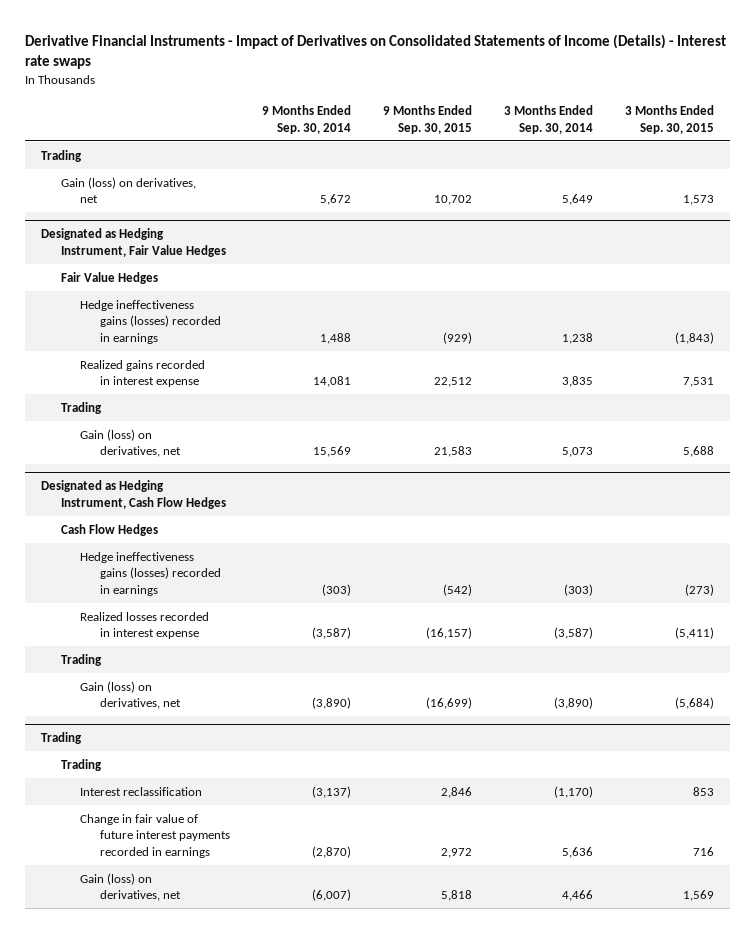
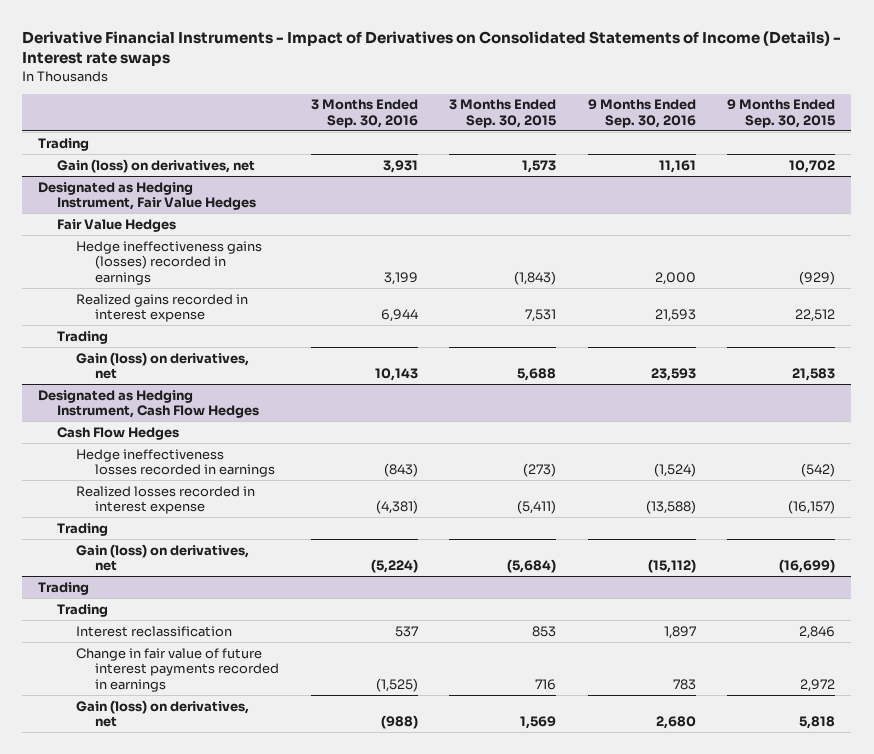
[261,104,351,134] 9 Months Ended Sep. 30, 2014 -> none
[504,104,594,134] 3 Months Ended Sep. 30, 2014 -> none
none -> [310,99,418,128] 3 Months Ended Sep. 30, 2016
none -> [587,99,696,128] 9 Months Ended Sep. 30, 2016
[80,551,221,597] Hedge ineffectiveness gains (losses) recorded in earnings -> [76,448,276,478] Hedge ineffectiveness losses recorded in earnings

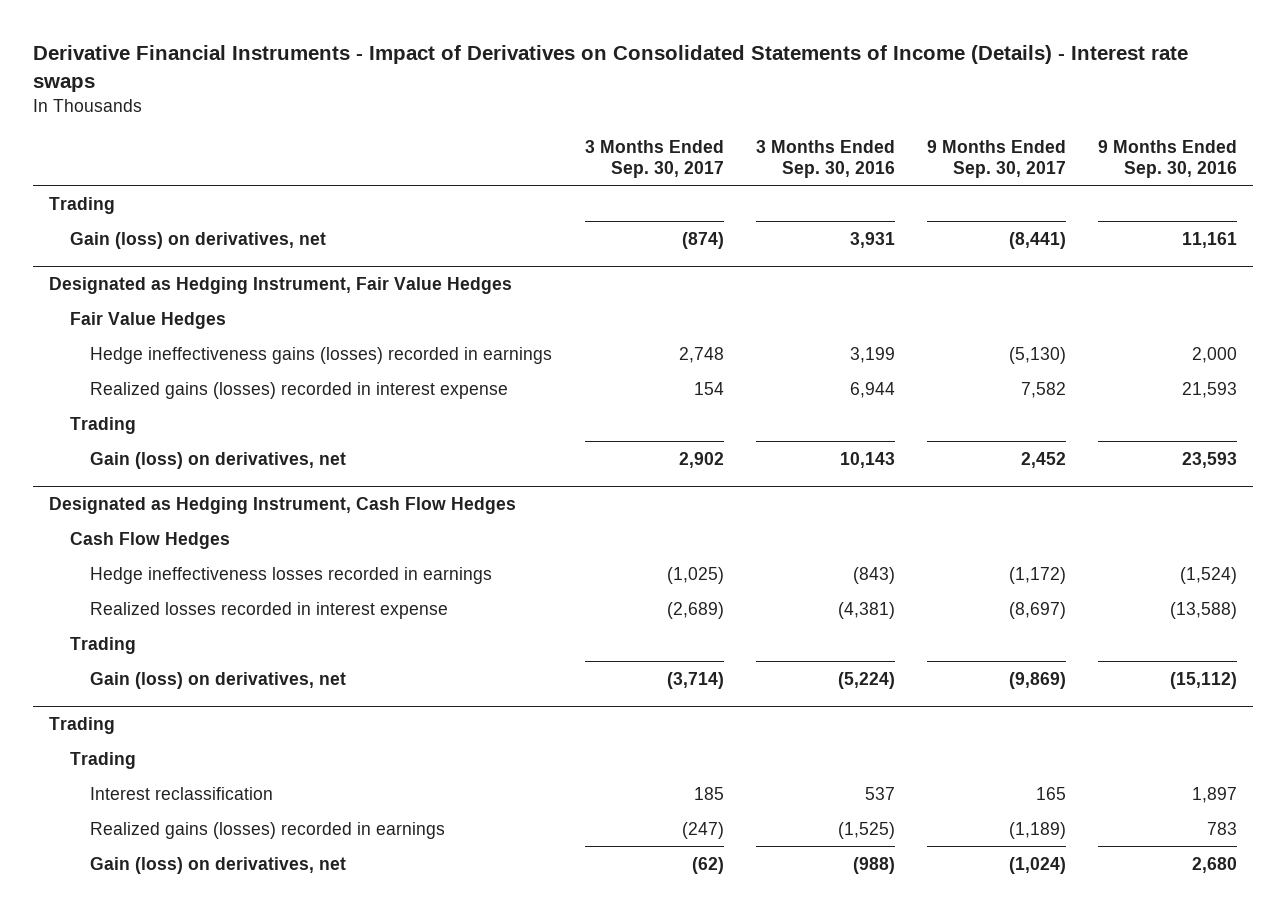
[449,99,557,128] 3 Months Ended Sep. 30, 2015 -> none
[727,99,836,128] 9 Months Ended Sep. 30, 2015 -> none
none -> [584,139,724,178] 3 Months Ended Sep. 30, 2017
none -> [926,139,1066,178] 9 Months Ended Sep. 30, 2017
[76,293,249,323] Realized gains recorded in interest expense -> [90,381,509,399] Realized gains (losses) recorded in interest expense
[76,647,280,692] Change in fair value of future interest payments recorded in earnings -> [90,821,446,839] Realized gains (losses) recorded in earnings

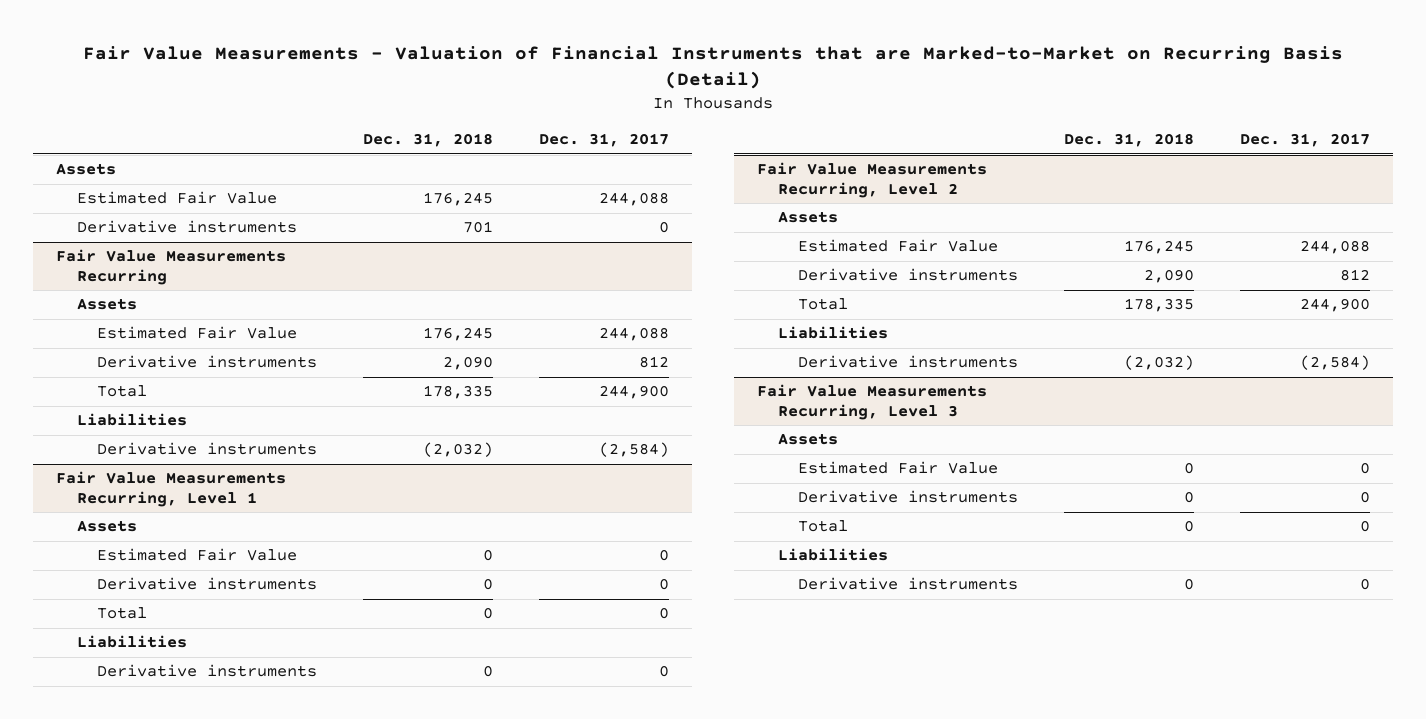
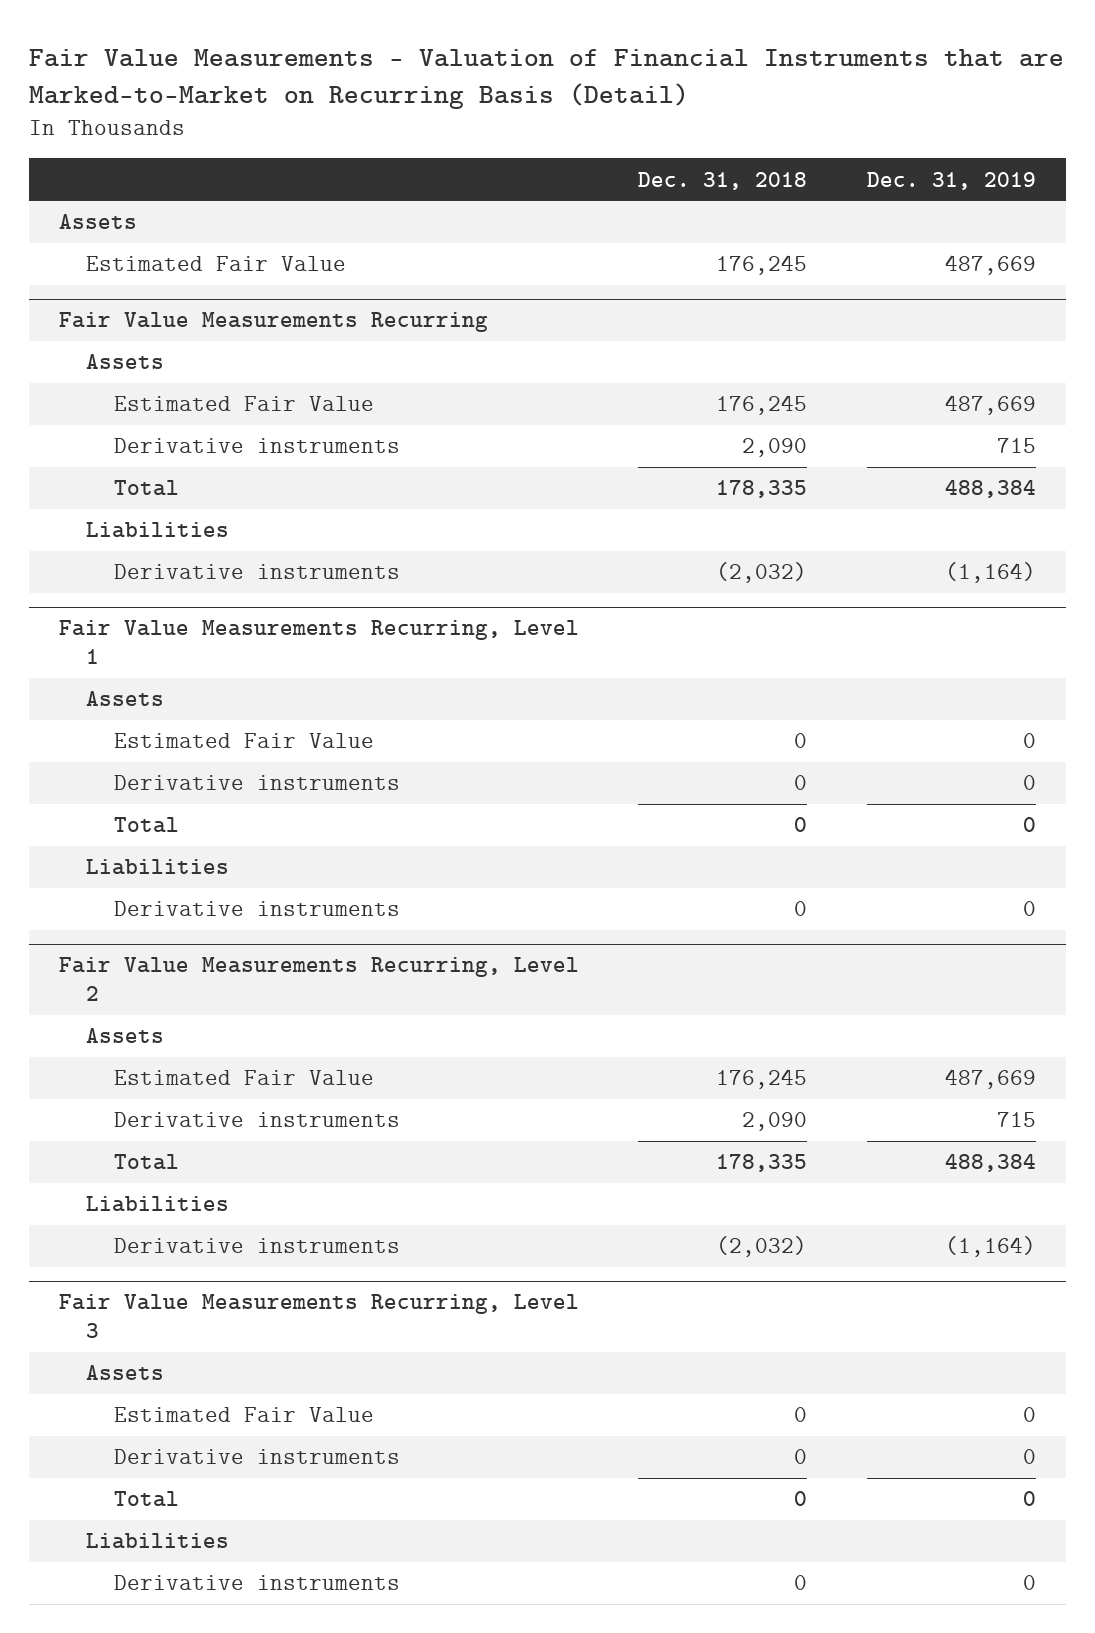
[539,133,670,148] Dec. 31, 2017 -> none
none -> [867,171,1037,190] Dec. 31, 2019
[76,220,297,234] Derivative instruments -> none

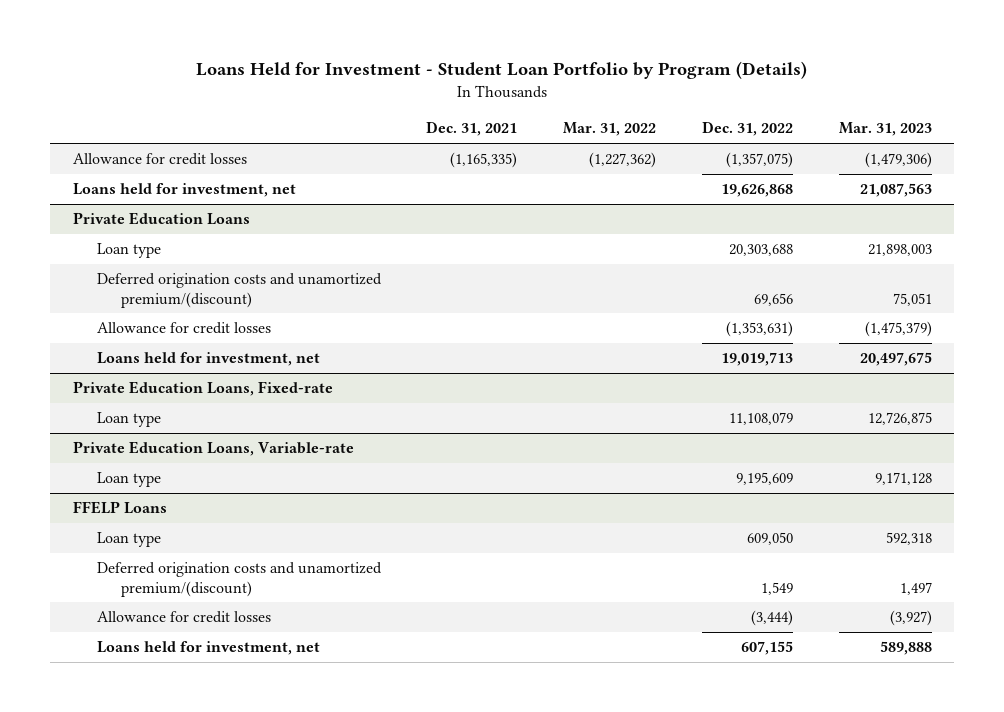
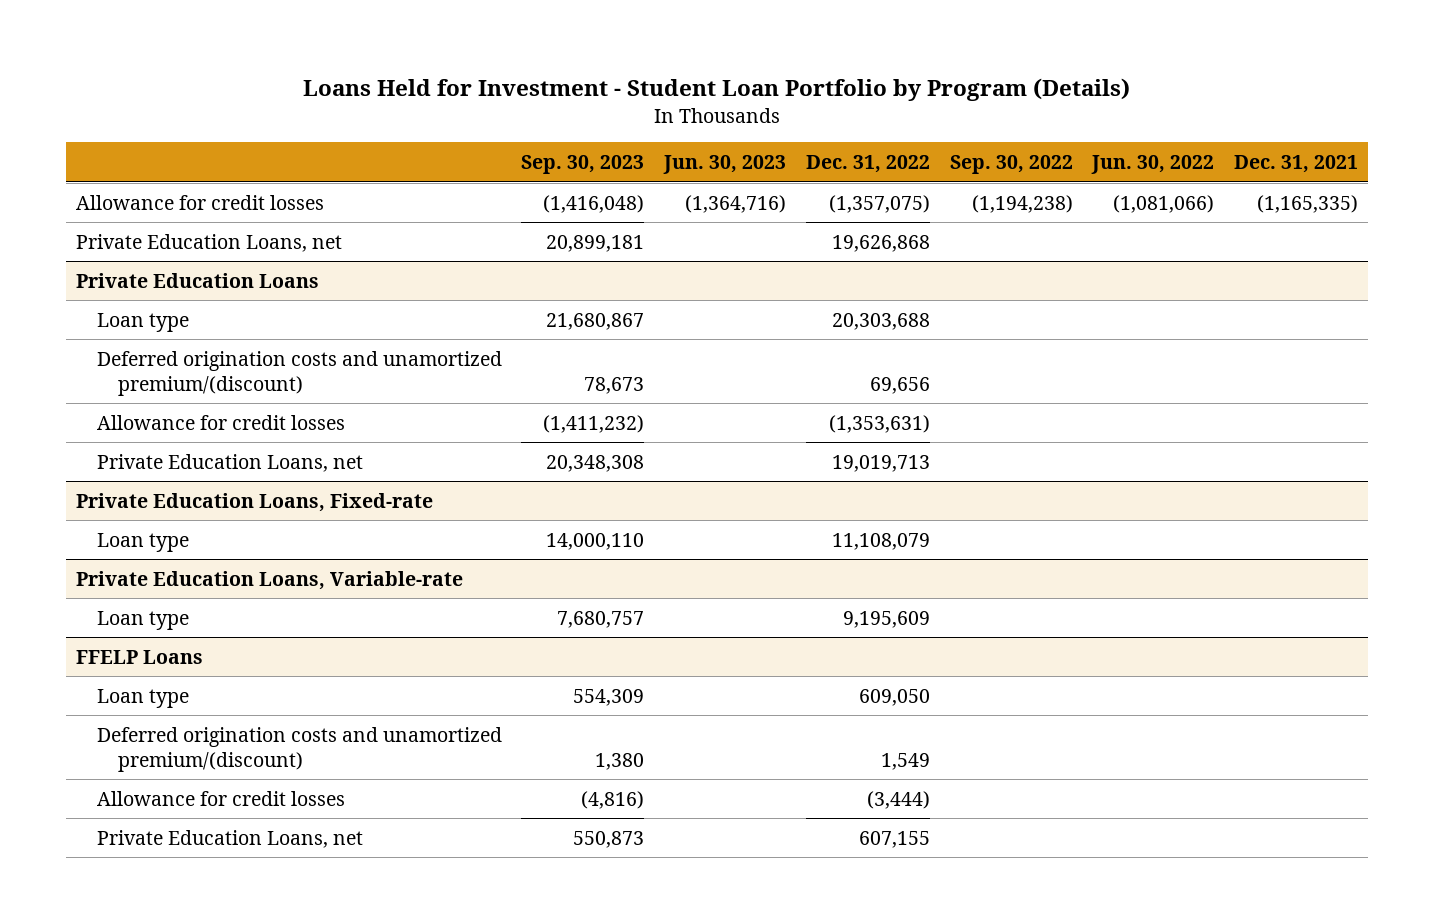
[563,122,657,137] Mar. 31, 2022 -> none
[838,122,932,137] Mar. 31, 2023 -> none
none -> [521,155,645,175] Sep. 30, 2023
none -> [663,155,787,175] Jun. 30, 2023
none -> [949,155,1073,175] Sep. 30, 2022
none -> [1091,155,1215,175] Jun. 30, 2022
[72,183,296,198] Loans held for investment, net -> [75,233,342,252] Private Education Loans, net
[96,352,320,367] Loans held for investment, net -> [96,453,363,472] Private Education Loans, net
[96,641,320,656] Loans held for investment, net -> [96,829,363,848] Private Education Loans, net

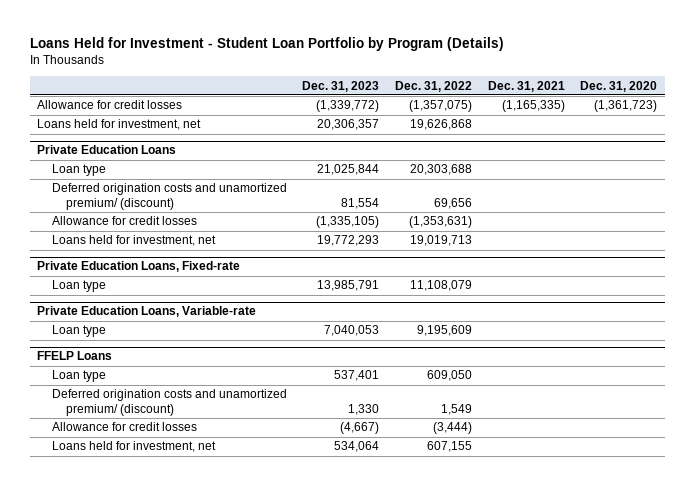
[521,155,645,175] Sep. 30, 2023 -> none
[663,155,787,175] Jun. 30, 2023 -> none
[949,155,1073,175] Sep. 30, 2022 -> none
[1091,155,1215,175] Jun. 30, 2022 -> none
none -> [302,80,380,92] Dec. 31, 2023
none -> [580,80,658,92] Dec. 31, 2020
[75,233,342,252] Private Education Loans, net -> [37,119,202,131] Loans held for investment, net
[96,350,502,396] Deferred origination costs and unamortized premium/(discount) -> [51,183,287,210] Deferred origination costs and unamortized premium/ (discount)
[96,453,363,472] Private Education Loans, net -> [51,235,216,247] Loans held for investment, net
[96,726,502,772] Deferred origination costs and unamortized premium/(discount) -> [51,389,287,416] Deferred origination costs and unamortized premium/ (discount)
[96,829,363,848] Private Education Loans, net -> [51,441,216,453] Loans held for investment, net

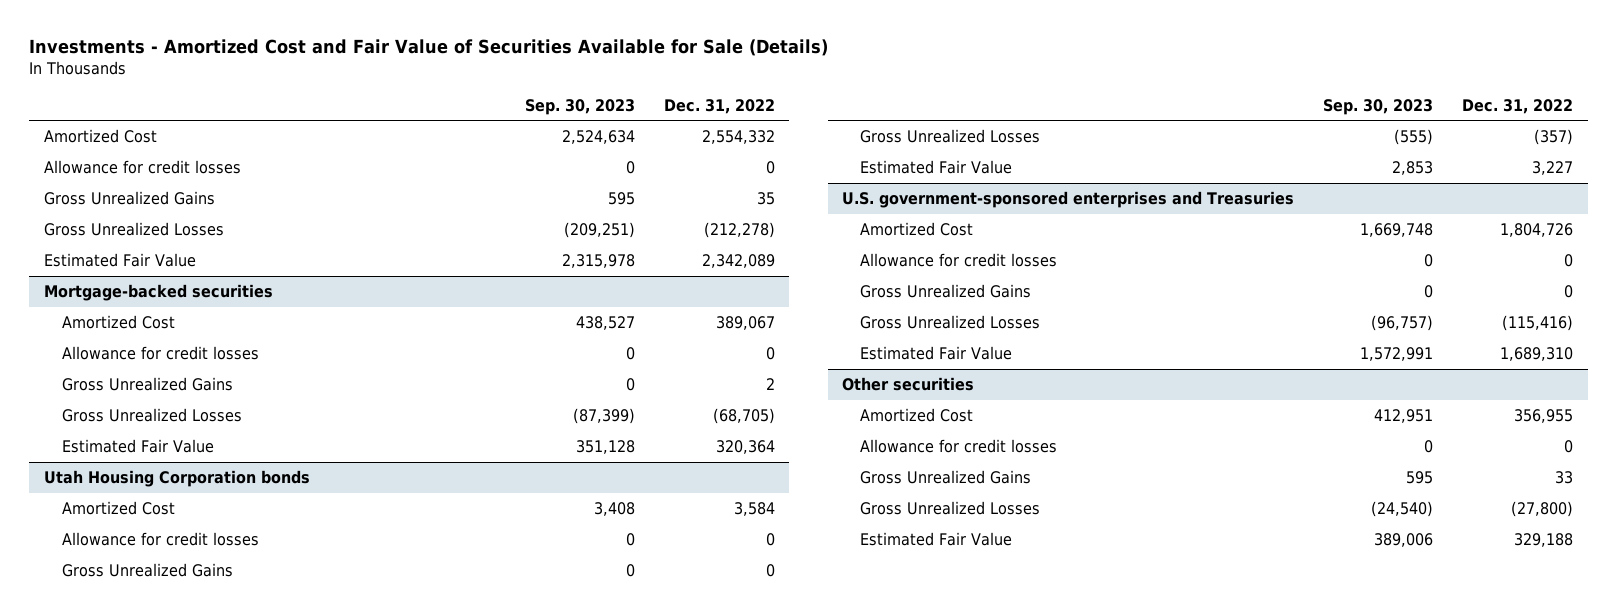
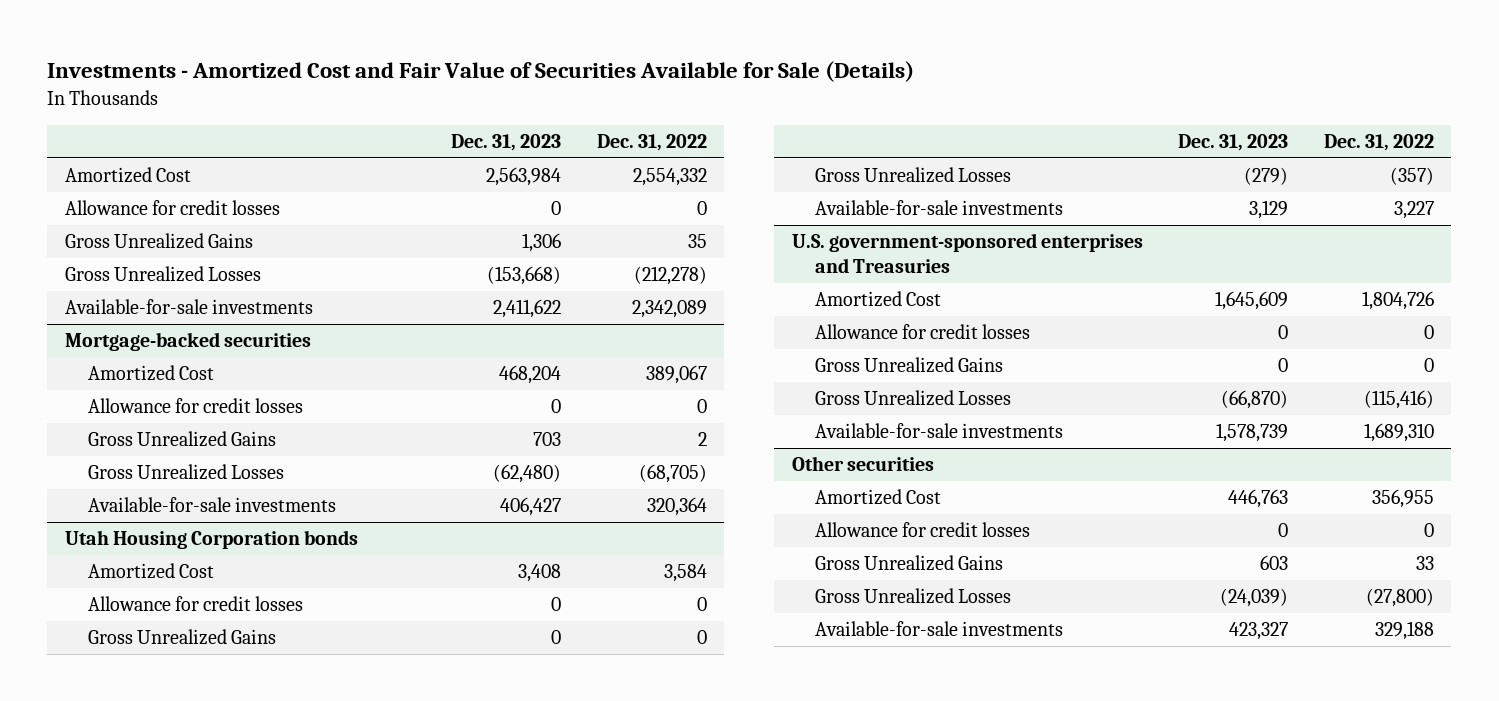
[524,98,635,115] Sep. 30, 2023 -> none
none -> [451,134,562,152] Dec. 31, 2023
[43,252,196,267] Estimated Fair Value -> [64,299,313,315] Available-for-sale investments
[61,438,214,453] Estimated Fair Value -> [87,497,336,513] Available-for-sale investments
[860,159,1013,174] Estimated Fair Value -> [814,200,1063,216] Available-for-sale investments
[860,345,1013,360] Estimated Fair Value -> [814,423,1063,439] Available-for-sale investments
[860,531,1013,546] Estimated Fair Value -> [814,621,1063,637] Available-for-sale investments

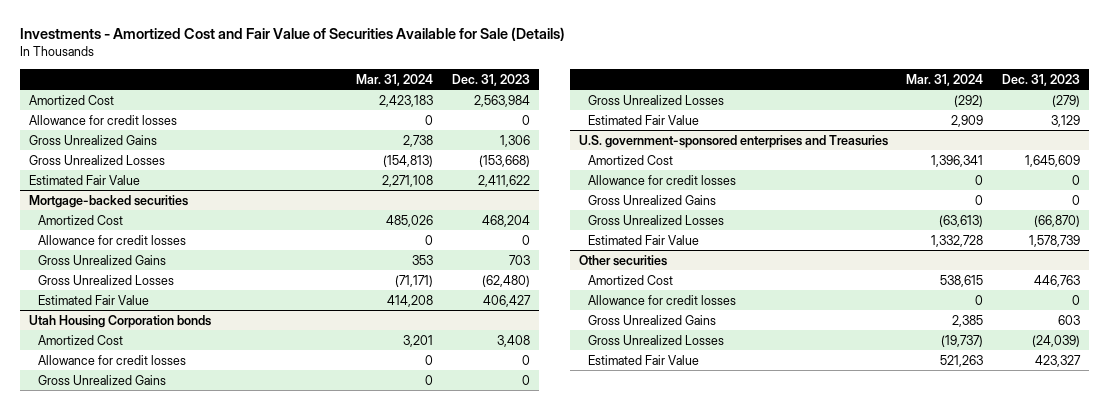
[596,134,707,152] Dec. 31, 2022 -> none
none -> [356,73,434,86] Mar. 31, 2024
[64,299,313,315] Available-for-sale investments -> [29,174,141,185] Estimated Fair Value
[87,497,336,513] Available-for-sale investments -> [38,294,150,305] Estimated Fair Value
[814,200,1063,216] Available-for-sale investments -> [588,114,700,125] Estimated Fair Value
[814,423,1063,439] Available-for-sale investments -> [588,234,700,245] Estimated Fair Value
[814,621,1063,637] Available-for-sale investments -> [588,354,700,365] Estimated Fair Value

